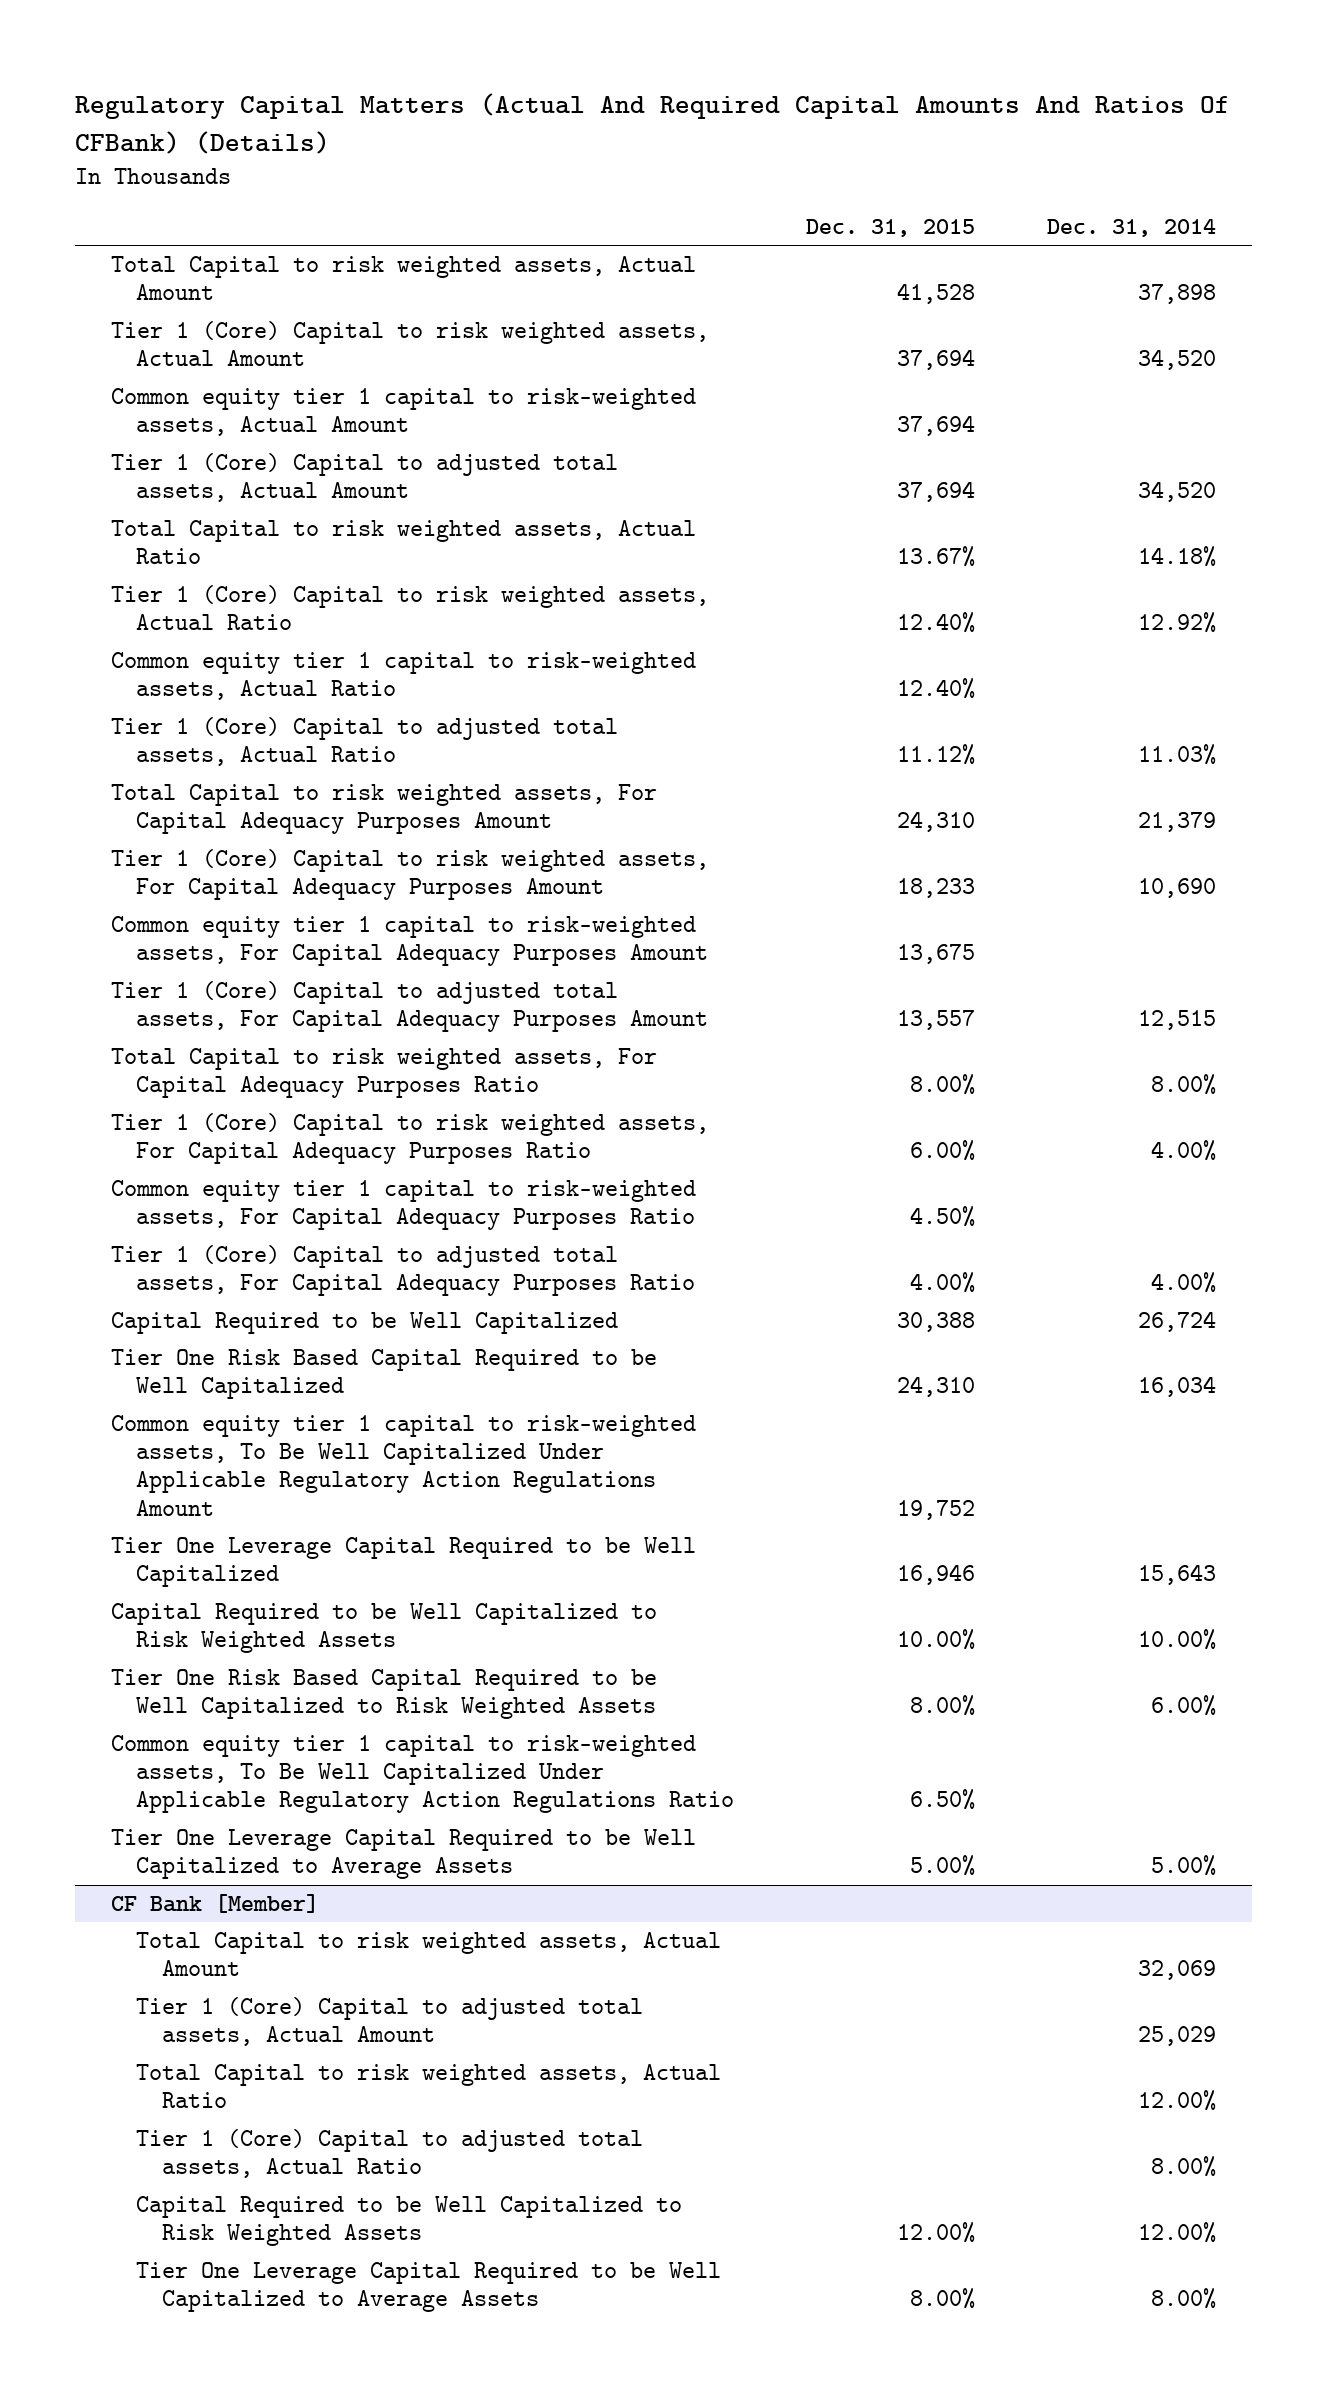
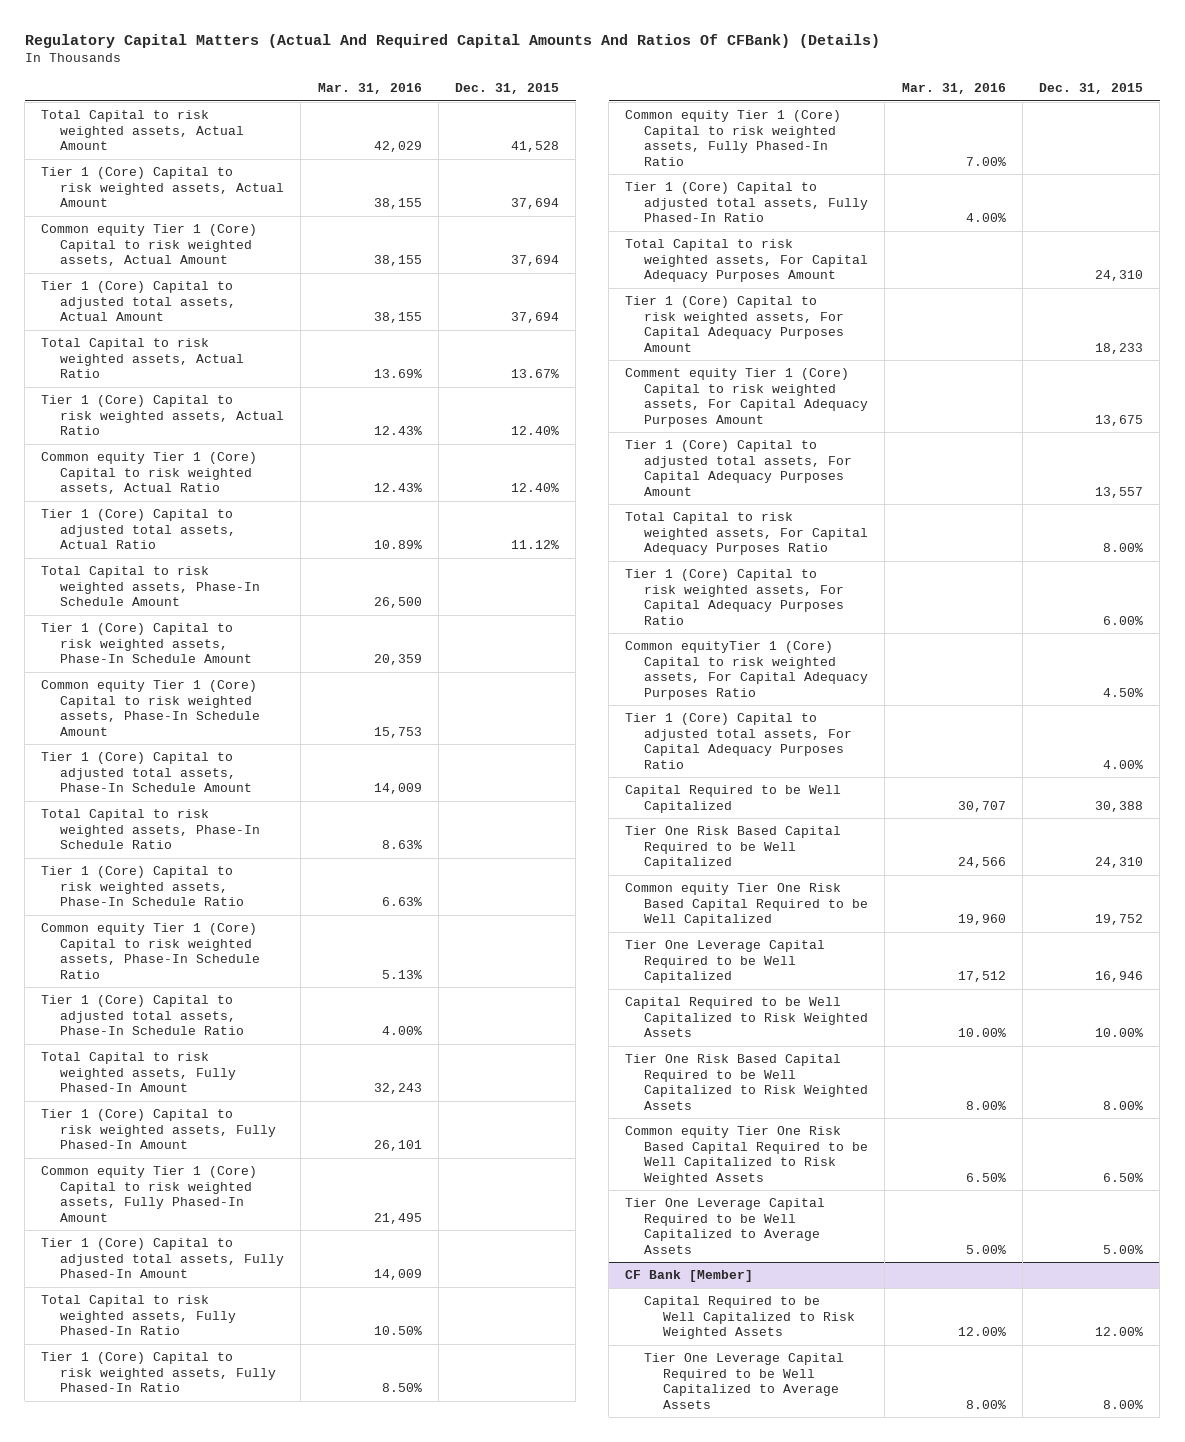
[1046,219,1216,238] Dec. 31, 2014 -> none
none -> [317,83,422,95] Mar. 31, 2016
[111,388,697,437] Common equity tier 1 capital to risk-weighted assets, Actual Amount -> [41,224,258,267] Common equity Tier 1 (Core) Capital to risk weighted assets, Actual Amount
[111,652,697,701] Common equity tier 1 capital to risk-weighted assets, Actual Ratio -> [41,452,258,495] Common equity Tier 1 (Core) Capital to risk weighted assets, Actual Ratio
none -> [41,566,261,607] Total Capital to risk weighted assets, Phase-In Schedule Amount
none -> [41,623,253,664] Tier 1 (Core) Capital to risk weighted assets, Phase-In Schedule Amount
none -> [41,680,261,736] Common equity Tier 1 (Core) Capital to risk weighted assets, Phase-In Schedule Amount
none -> [41,752,253,793] Tier 1 (Core) Capital to adjusted total assets, Phase-In Schedule Amount
none -> [41,809,261,850] Total Capital to risk weighted assets, Phase-In Schedule Ratio
none -> [41,866,245,907] Tier 1 (Core) Capital to risk weighted assets, Phase-In Schedule Ratio
none -> [41,923,261,979] Common equity Tier 1 (Core) Capital to risk weighted assets, Phase-In Schedule Ratio
none -> [41,995,245,1036] Tier 1 (Core) Capital to adjusted total assets, Phase-In Schedule Ratio
none -> [41,1052,237,1093] Total Capital to risk weighted assets, Fully Phased-In Amount
none -> [41,1109,277,1150] Tier 1 (Core) Capital to risk weighted assets, Fully Phased-In Amount
none -> [41,1166,258,1222] Common equity Tier 1 (Core) Capital to risk weighted assets, Fully Phased-In Amount
none -> [41,1238,285,1279] Tier 1 (Core) Capital to adjusted total assets, Fully Phased-In Amount
none -> [41,1295,237,1336] Total Capital to risk weighted assets, Fully Phased-In Ratio
none -> [41,1352,277,1393] Tier 1 (Core) Capital to risk weighted assets, Fully Phased-In Ratio
none -> [625,110,842,166] Common equity Tier 1 (Core) Capital to risk weighted assets, Fully Phased-In Ratio
none -> [625,182,868,223] Tier 1 (Core) Capital to adjusted total assets, Fully Phased-In Ratio
[111,916,709,967] Common equity tier 1 capital to risk-weighted assets, For Capital Adequacy Purposes Amount -> [625,368,868,427] Comment equity Tier 1 (Core) Capital to risk weighted assets, For Capital Adequacy Purposes Amount
[111,1180,697,1231] Common equity tier 1 capital to risk-weighted assets, For Capital Adequacy Purposes Ratio -> [625,641,868,700] Common equityTier 1 (Core) Capital to risk weighted assets, For Capital Adequacy Purposes Ratio
[111,1415,697,1516] Common equity tier 1 capital to risk-weighted assets, To Be Well Capitalized Under Applicable Regulatory Action Regulations Amount -> [625,883,868,927] Common equity Tier One Risk Based Capital Required to be Well Capitalized
[111,1735,735,1814] Common equity tier 1 capital to risk-weighted assets, To Be Well Capitalized Under Applicable Regulatory Action Regulations Ratio -> [625,1126,868,1185] Common equity Tier One Risk Based Capital Required to be Well Capitalized to Risk Weighted Assets
[136,1932,722,1977] Total Capital to risk weighted assets, Actual Amount -> none
[136,1997,644,2047] Tier 1 (Core) Capital to adjusted total assets, Actual Amount -> none
[136,2064,722,2109] Total Capital to risk weighted assets, Actual Ratio -> none
[136,2129,644,2179] Tier 1 (Core) Capital to adjusted total assets, Actual Ratio -> none

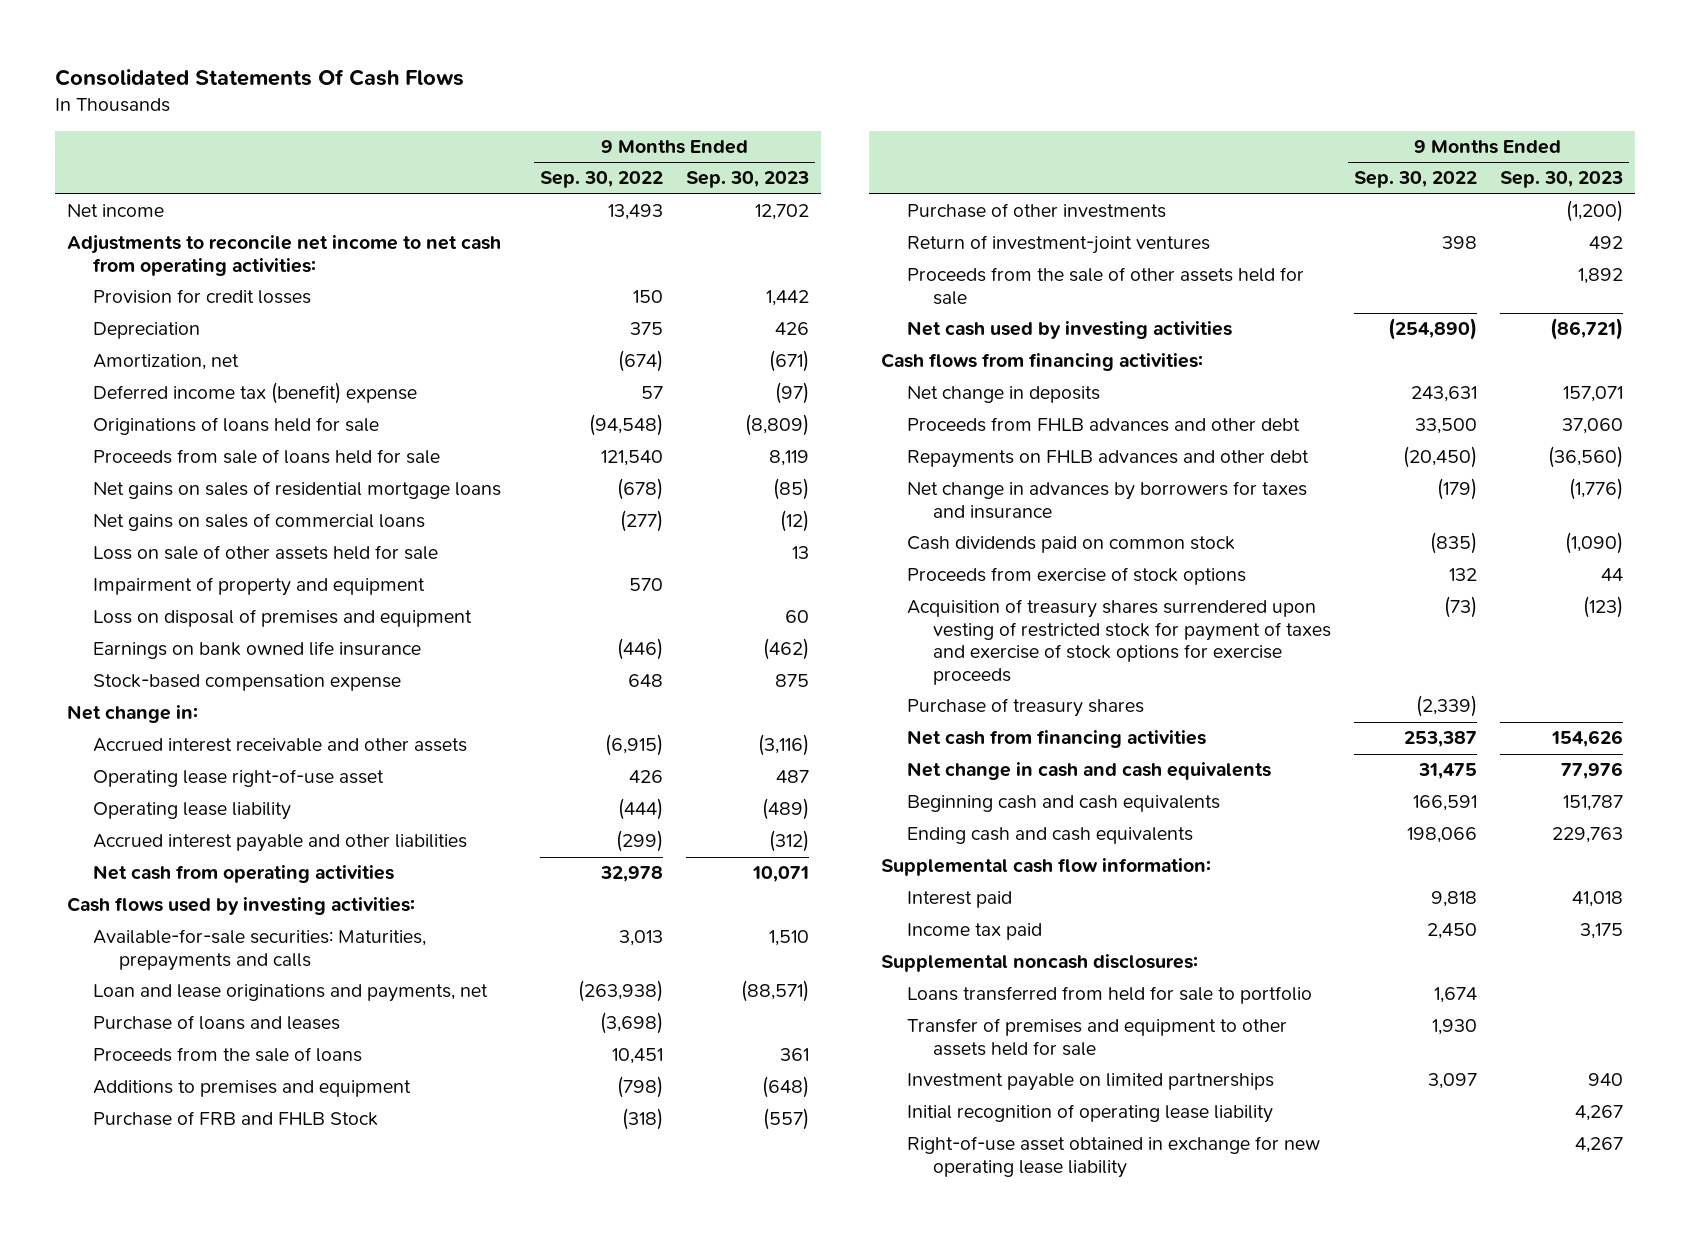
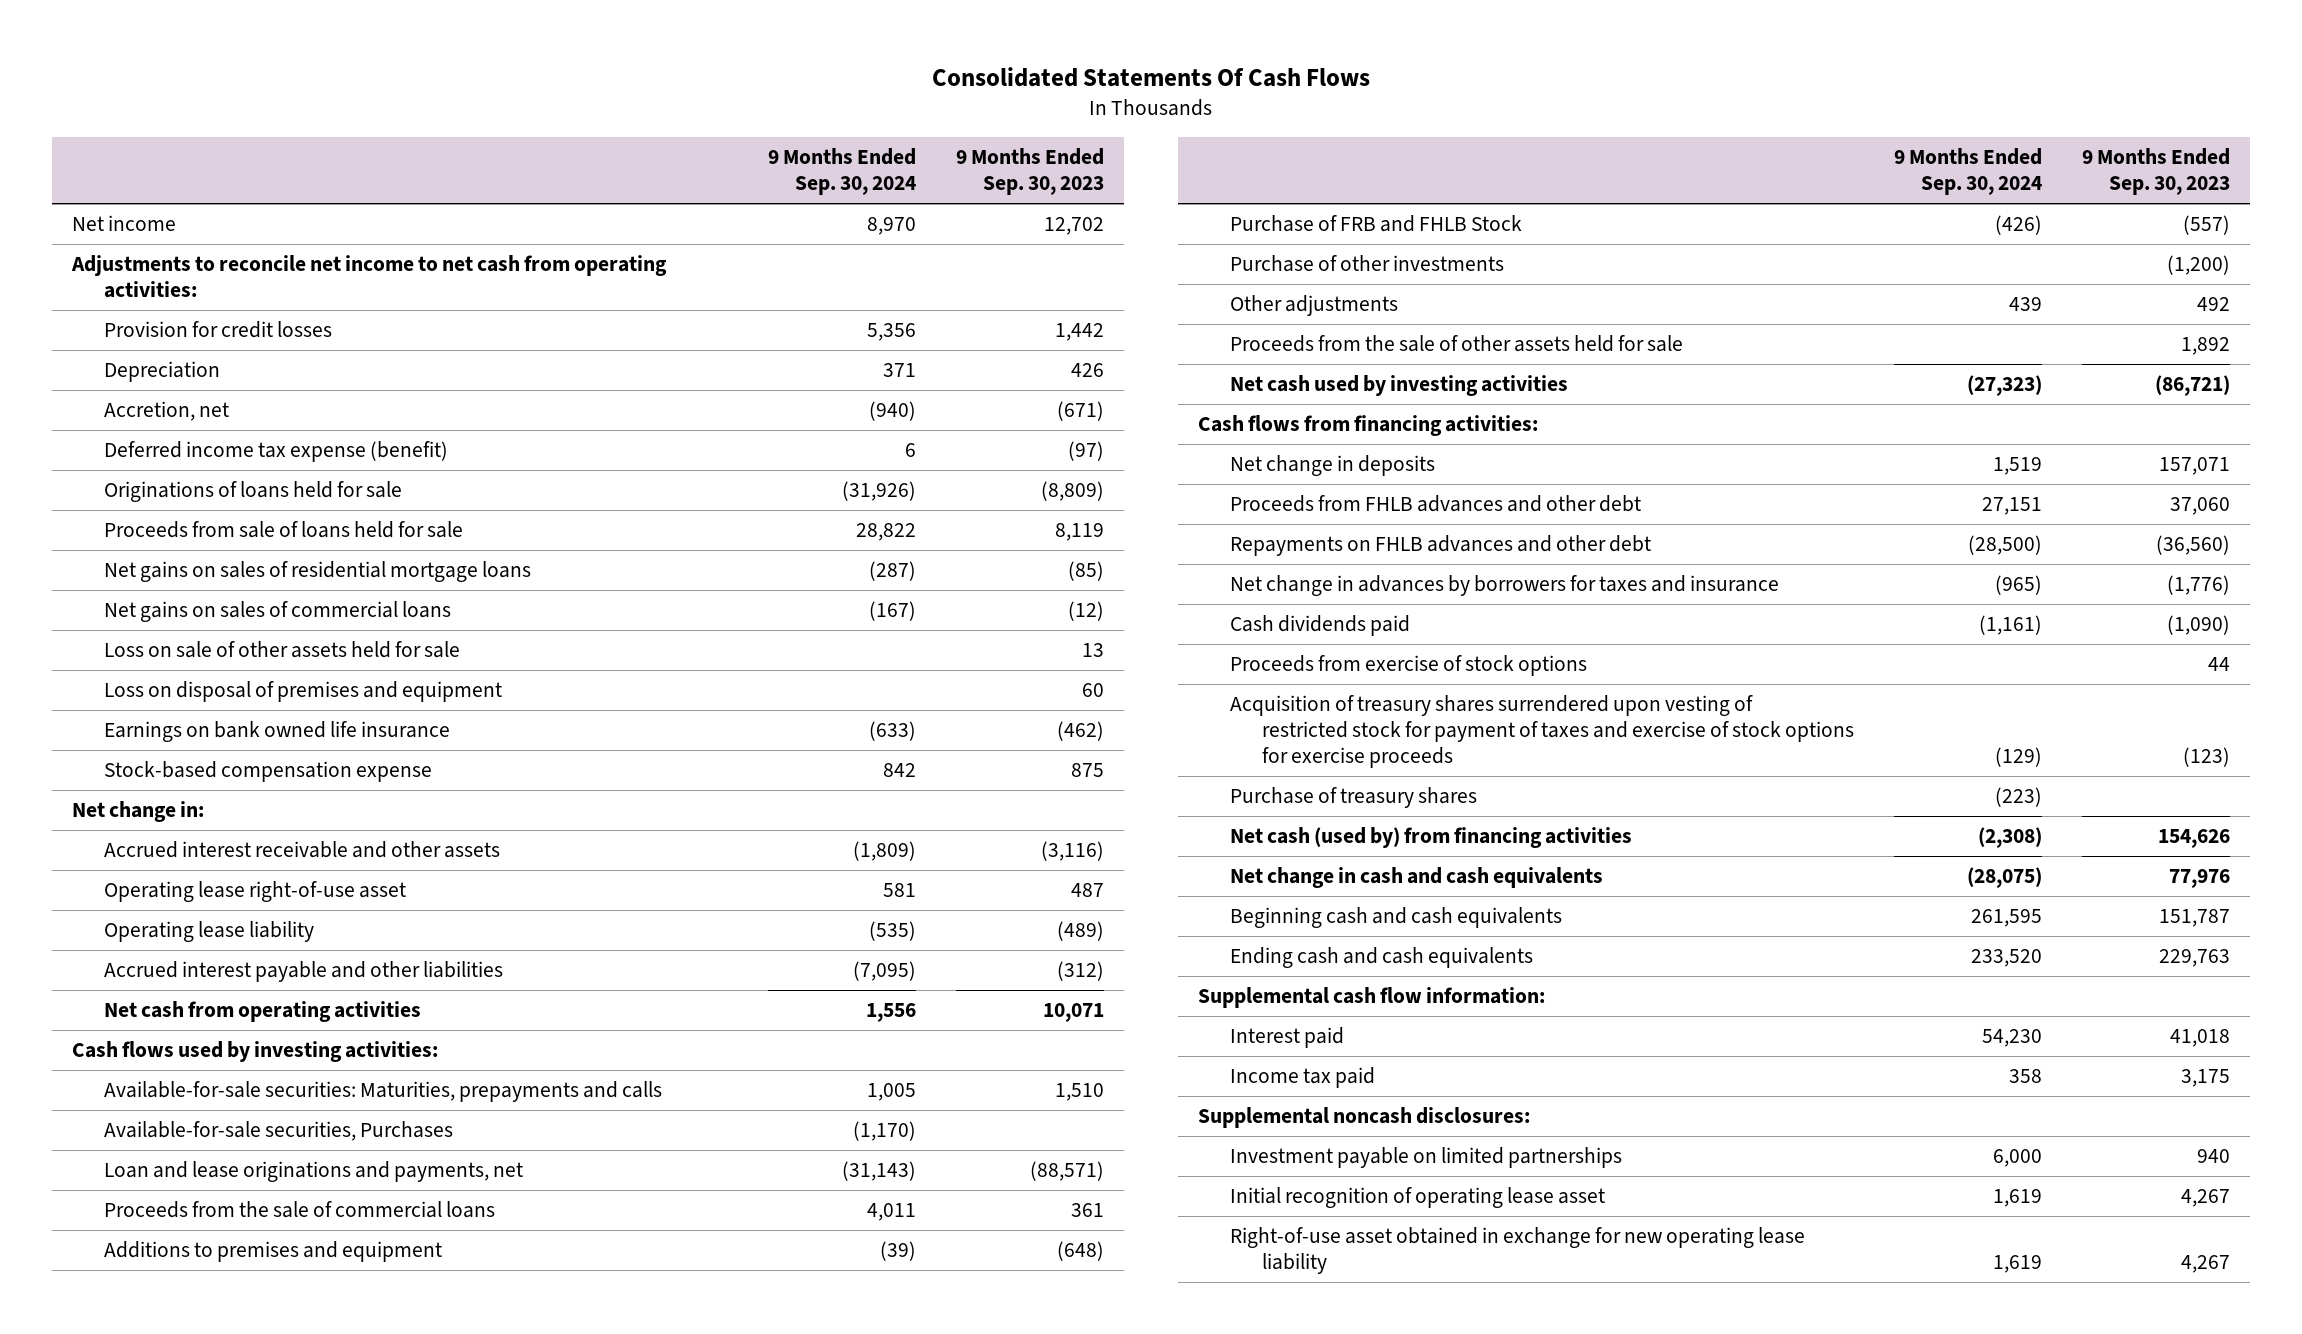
[539,171,663,189] Sep. 30, 2022 -> none
none -> [768,148,917,196] 9 Months Ended Sep. 30, 2024
[92,354,239,371] Amortization, net -> [104,401,230,422] Accretion, net
[92,382,417,405] Deferred income tax (benefit) expense -> [104,441,449,463] Deferred income tax expense (benefit)
[92,577,425,597] Impairment of property and equipment -> none
none -> [104,1121,454,1142] Available-for-sale securities, Purchases
[92,1015,340,1031] Purchase of loans and leases -> none
[92,1047,362,1063] Proceeds from the sale of loans -> [104,1201,496,1219] Proceeds from the sale of commercial loans
[906,235,1210,255] Return of investment-joint ventures -> [1230,295,1399,317] Other adjustments
[906,536,1235,554] Cash dividends paid on common stock -> [1230,615,1411,637] Cash dividends paid
[906,730,1206,749] Net cash from financing activities -> [1230,827,1633,849] Net cash (used by) from financing activities
[906,986,1312,1005] Loans transferred from held for sale to portfolio -> none
[906,1018,1287,1056] Transfer of premises and equipment to other assets held for sale -> none
[906,1104,1273,1124] Initial recognition of operating lease liability -> [1230,1187,1606,1209] Initial recognition of operating lease asset

